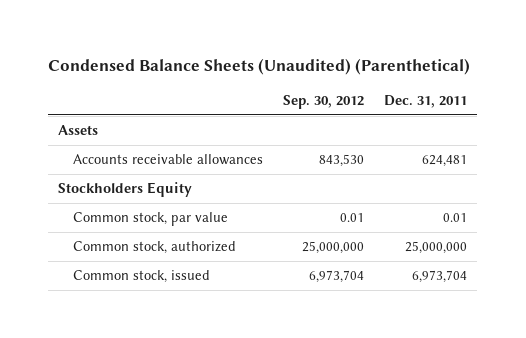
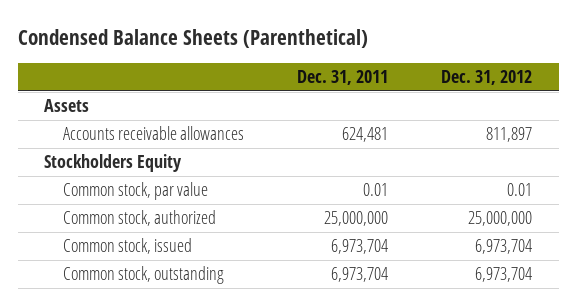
[48,58,471,76] Condensed Balance Sheets (Unaudited) (Parenthetical) -> [17,29,368,49] Condensed Balance Sheets (Parenthetical)
[283,94,365,109] Sep. 30, 2012 -> none
none -> [441,70,533,86] Dec. 31, 2012
none -> [63,266,225,285] Common stock, outstanding

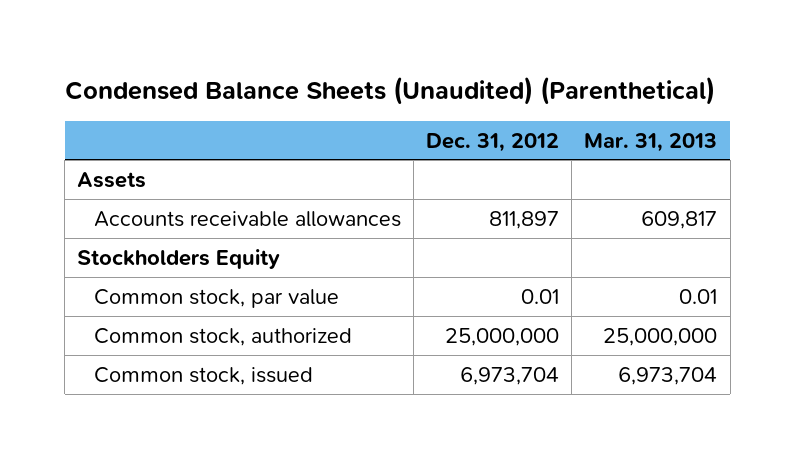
[17,29,368,49] Condensed Balance Sheets (Parenthetical) -> [64,75,715,105] Condensed Balance Sheets (Unaudited) (Parenthetical)
[297,70,389,86] Dec. 31, 2011 -> none
none -> [584,132,718,152] Mar. 31, 2013
[63,266,225,285] Common stock, outstanding -> none

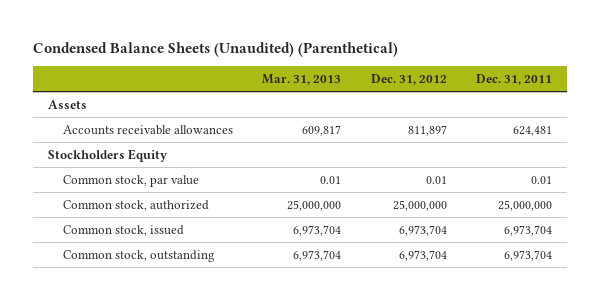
none -> [476,74,553,86] Dec. 31, 2011
none -> [62,249,215,262] Common stock, outstanding

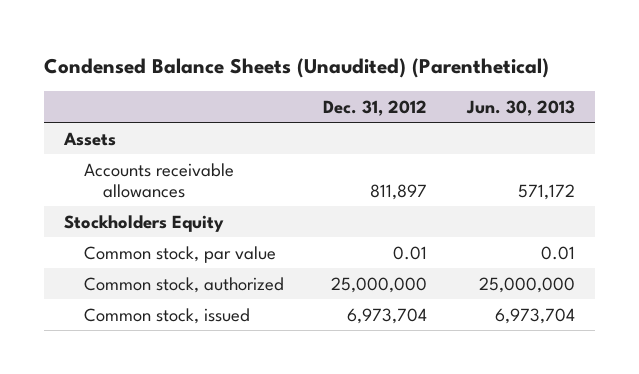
[262,74,342,86] Mar. 31, 2013 -> none
[476,74,553,86] Dec. 31, 2011 -> none
none -> [465,99,575,116] Jun. 30, 2013
[62,249,215,262] Common stock, outstanding -> none

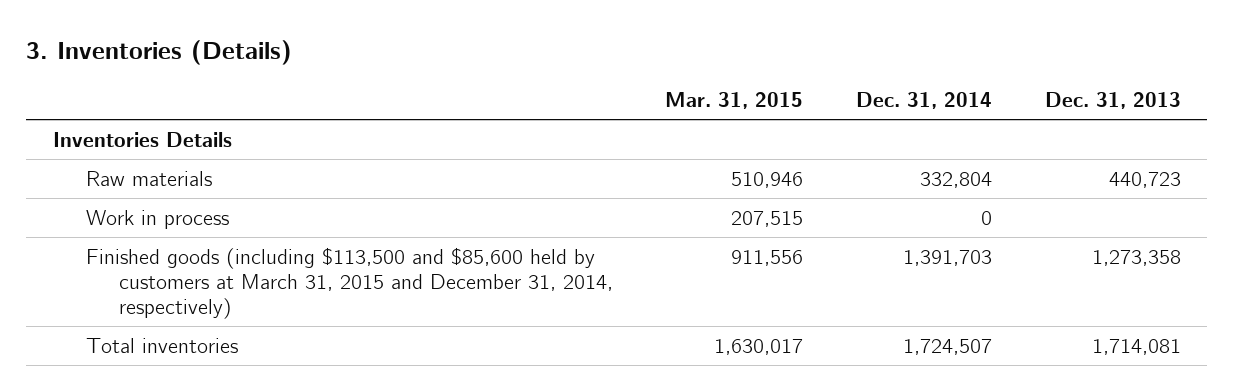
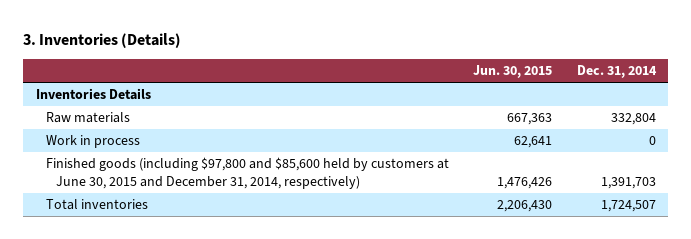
[665,92,804,110] Mar. 31, 2015 -> none
[1044,92,1181,110] Dec. 31, 2013 -> none
none -> [473,64,553,78] Jun. 30, 2015
[85,246,613,320] Finished goods (including $113,500 and $85,600 held by customers at March 31, 2015 and December 31, 2014, respectively) -> [45,157,449,189] Finished goods (including $97,800 and $85,600 held by customers at June 30, 2015 and December 31, 2014, respectively)

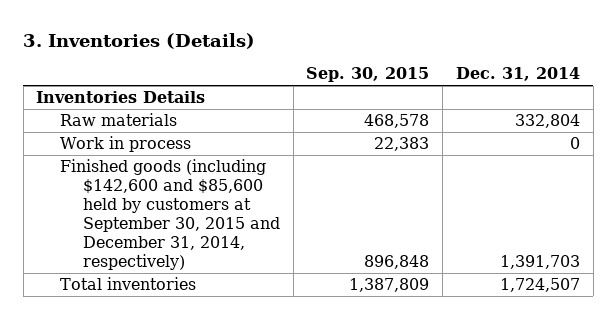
[473,64,553,78] Jun. 30, 2015 -> none
none -> [306,67,430,83] Sep. 30, 2015
[45,157,449,189] Finished goods (including $97,800 and $85,600 held by customers at June 30, 2015 and December 31, 2014, respectively) -> [59,159,280,271] Finished goods (including $142,600 and $85,600 held by customers at September 30, 2015 and December 31, 2014, respectively)

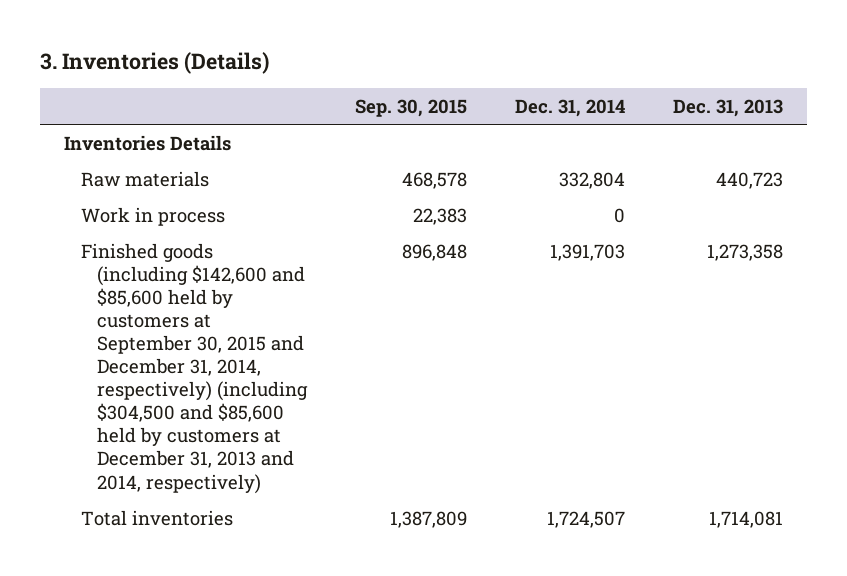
none -> [673,98,784,117] Dec. 31, 2013
[59,159,280,271] Finished goods (including $142,600 and $85,600 held by customers at September 30, 2015 and December 31, 2014, respectively) -> [80,242,308,494] Finished goods (including $142,600 and $85,600 held by customers at September 30, 2015 and December 31, 2014, respectively) (including $304,500 and $85,600 held by customers at December 31, 2013 and 2014, respectively)

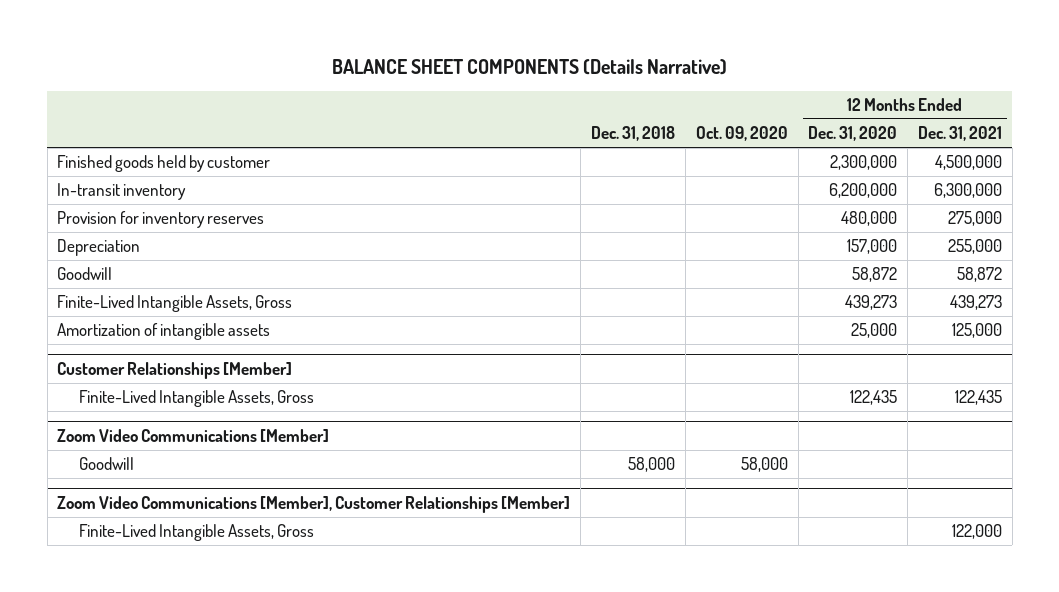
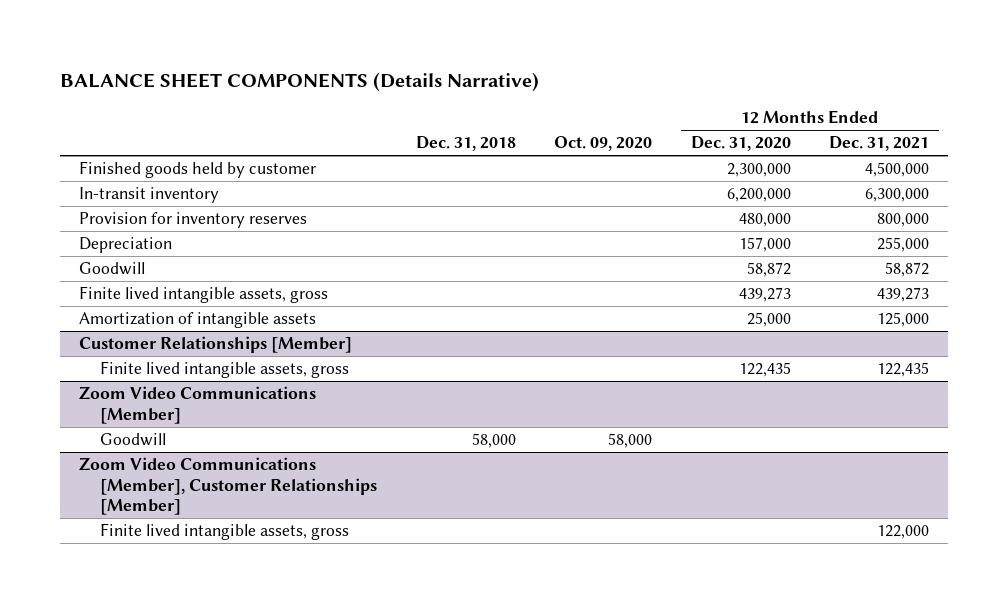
[948,211,1003,227] 275,000 -> [876,213,929,228] 800,000
[57,295,293,313] Finite-Lived Intangible Assets, Gross -> [79,286,329,304] Finite lived intangible assets, gross
[79,390,315,408] Finite-Lived Intangible Assets, Gross -> [100,361,350,379] Finite lived intangible assets, gross
[79,524,315,542] Finite-Lived Intangible Assets, Gross -> [100,523,350,541] Finite lived intangible assets, gross

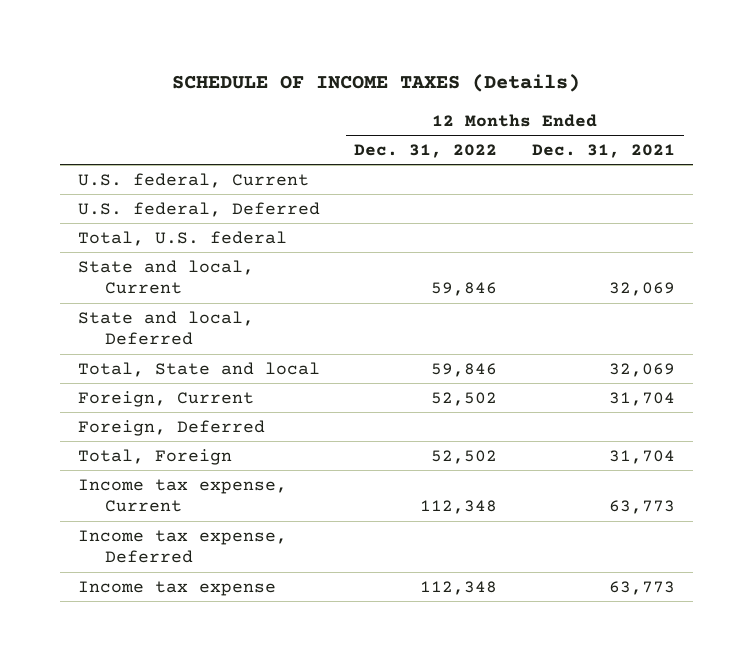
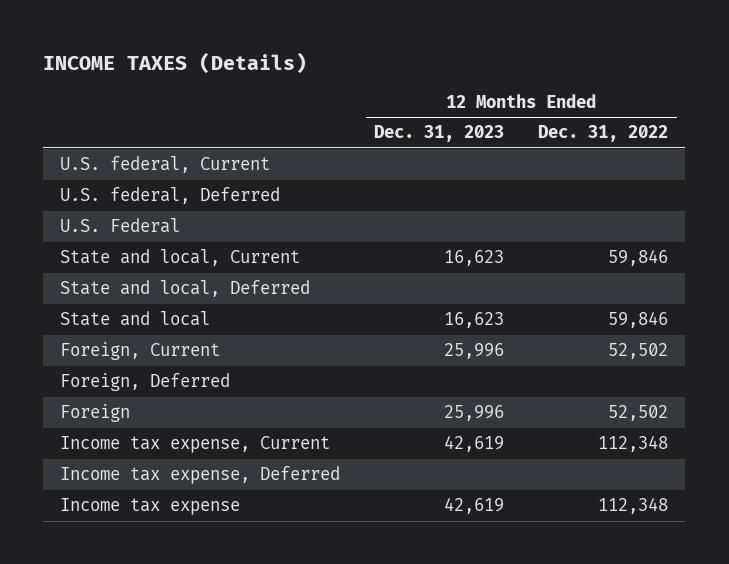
[172,74,581,93] SCHEDULE OF INCOME TAXES (Details) -> [43,51,308,74] INCOME TAXES (Details)
[532,143,676,158] Dec. 31, 2021 -> none
none -> [374,125,505,143] Dec. 31, 2023
[77,230,287,246] Total, U.S. federal -> [60,218,181,234] U.S. Federal
[77,361,320,377] Total, State and local -> [60,311,211,327] State and local
[77,448,232,465] Total, Foreign -> [60,404,131,423] Foreign

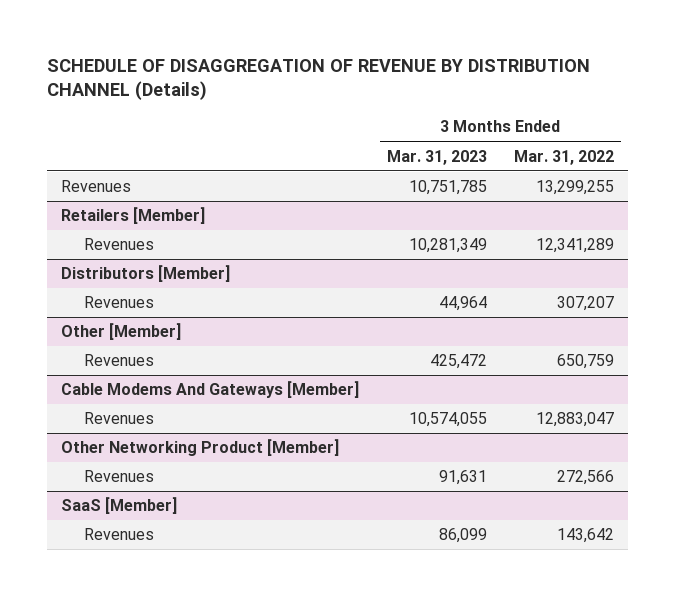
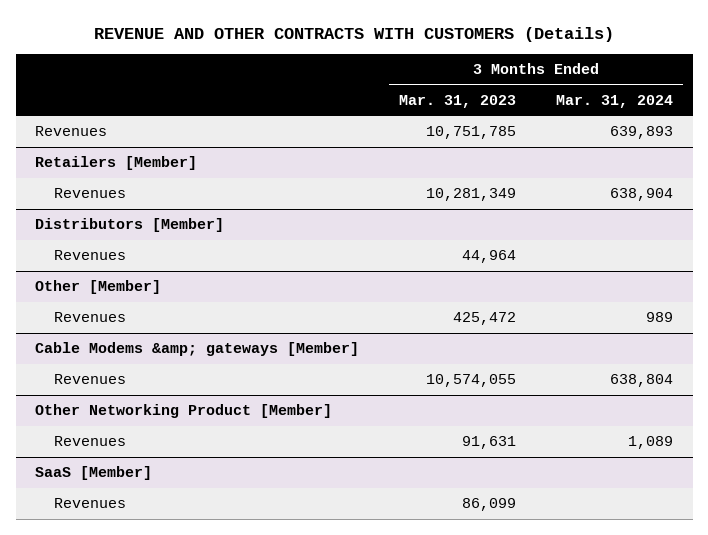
[47,58,591,101] SCHEDULE OF DISAGGREGATION OF REVENUE BY DISTRIBUTION CHANNEL (Details) -> [94,26,615,42] REVENUE AND OTHER CONTRACTS WITH CUSTOMERS (Details)
[514,149,615,165] Mar. 31, 2022 -> none
none -> [555,94,673,108] Mar. 31, 2024
[61,381,360,399] Cable Modems And Gateways [Member] -> [35,342,360,357] Cable Modems &amp; gateways [Member]

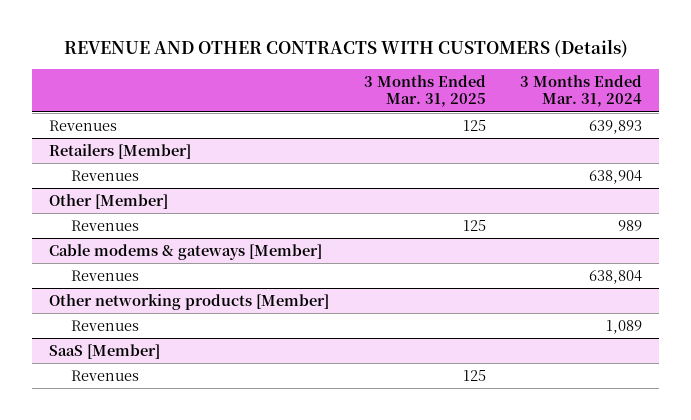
[399,94,517,108] Mar. 31, 2023 -> none
none -> [363,74,486,108] 3 Months Ended Mar. 31, 2025
[35,218,225,233] Distributors [Member] -> none
[53,250,126,261] Revenues -> none
[35,342,360,357] Cable Modems &amp; gateways [Member] -> [49,243,323,260] Cable modems & gateways [Member]
[35,404,333,419] Other Networking Product [Member] -> [49,293,330,310] Other networking products [Member]

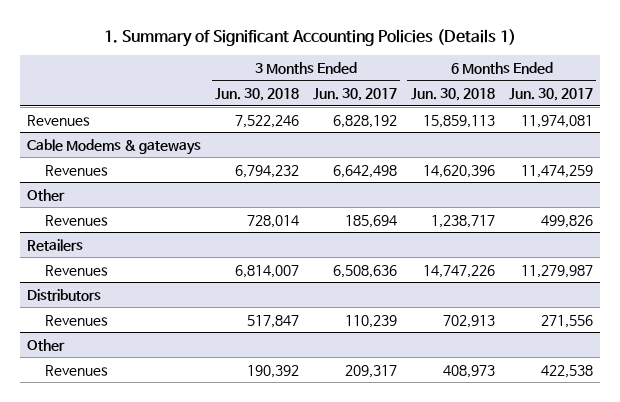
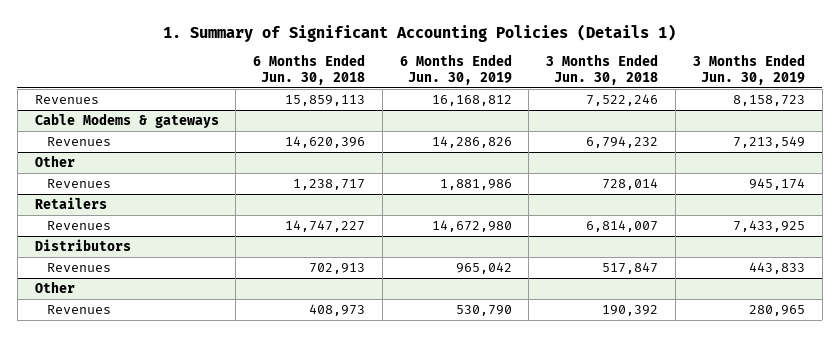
[313,88,398,102] Jun. 30, 2017 -> none
[508,88,593,102] Jun. 30, 2017 -> none
none -> [399,53,512,85] 6 Months Ended Jun. 30, 2019
none -> [692,53,805,85] 3 Months Ended Jun. 30, 2019
[422,264,495,278] 14,747,226 -> [285,219,366,232] 14,747,227

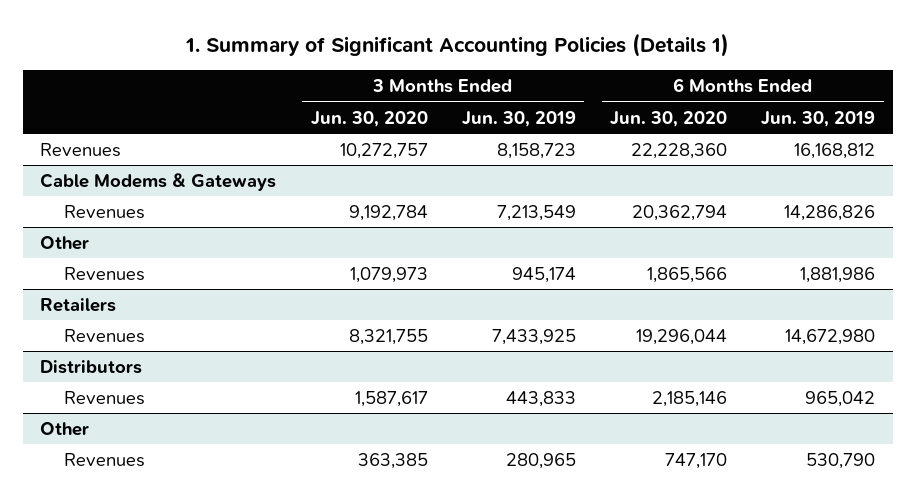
[253,53,366,85] 6 Months Ended Jun. 30, 2018 -> none
[546,53,659,85] 3 Months Ended Jun. 30, 2018 -> none
none -> [310,110,428,127] Jun. 30, 2020
none -> [610,110,728,127] Jun. 30, 2020
[34,112,219,128] Cable Modems & gateways -> [40,172,277,191] Cable Modems & Gateways

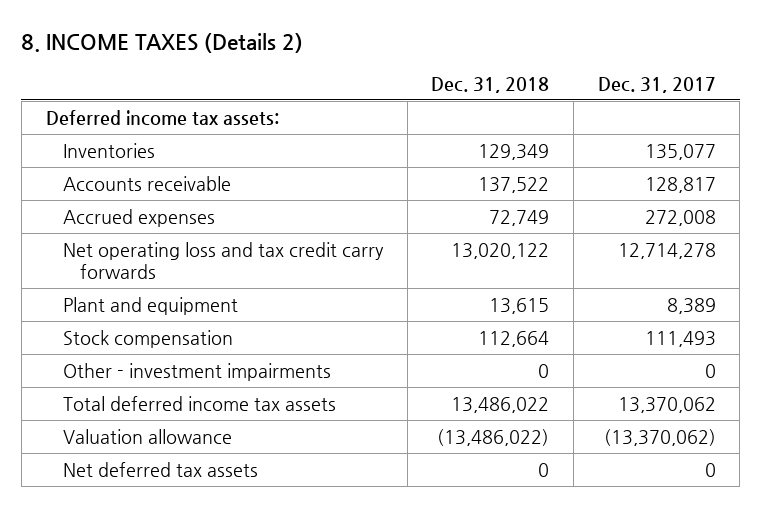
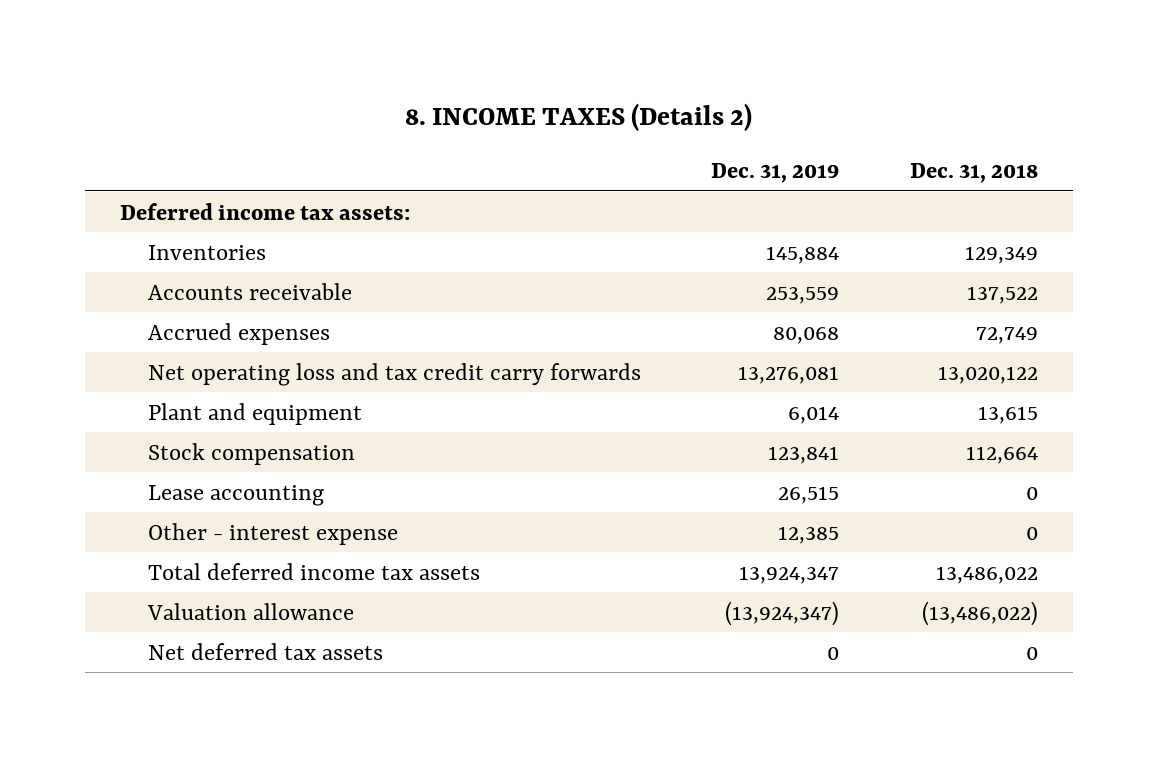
[597,76,716,93] Dec. 31, 2017 -> none
none -> [711,162,840,183] Dec. 31, 2019
[63,362,332,381] Other - investment impairments -> none
none -> [148,484,325,506] Lease accounting
none -> [148,522,399,545] Other - interest expense

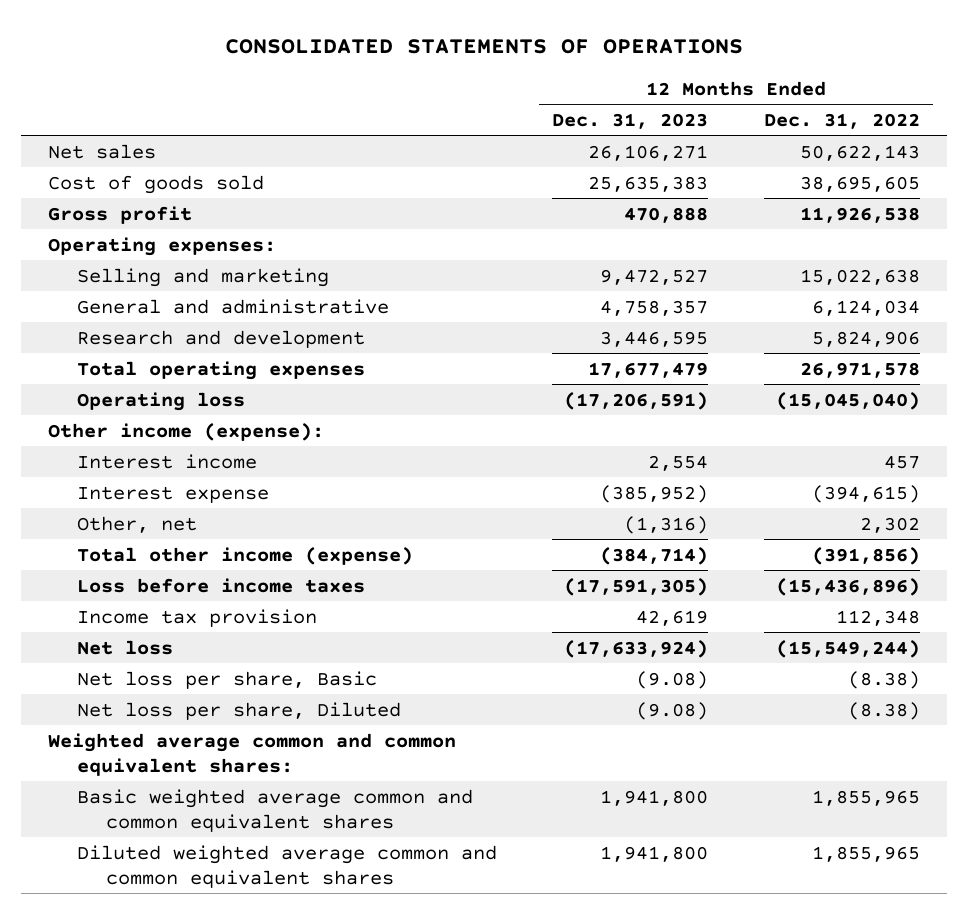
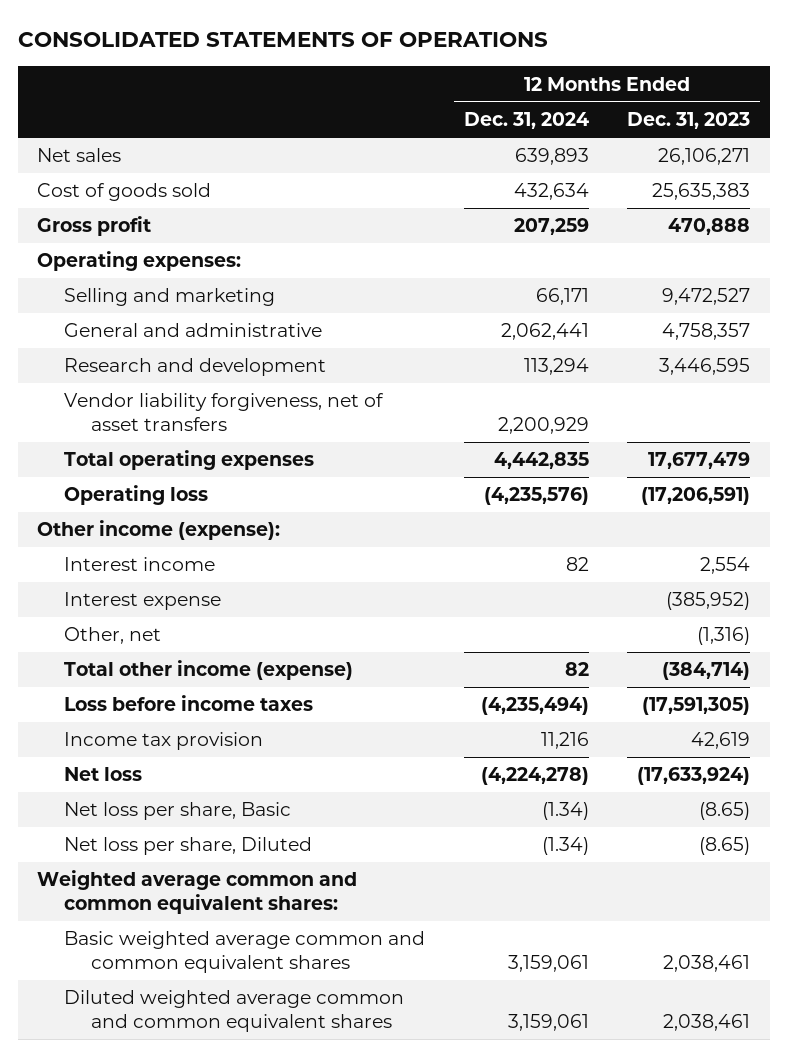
[763,112,920,129] Dec. 31, 2022 -> none
none -> [463,111,589,129] Dec. 31, 2024
none -> [64,393,385,432] Vendor liability forgiveness, net of asset transfers
[636,670,709,689] (9.08) -> [699,802,751,821] (8.65)
[636,701,709,720] (9.08) -> [699,837,751,856] (8.65)
[600,789,709,806] 1,941,800 -> [663,955,751,973] 2,038,461
[600,845,709,862] 1,941,800 -> [663,1014,751,1032] 2,038,461

